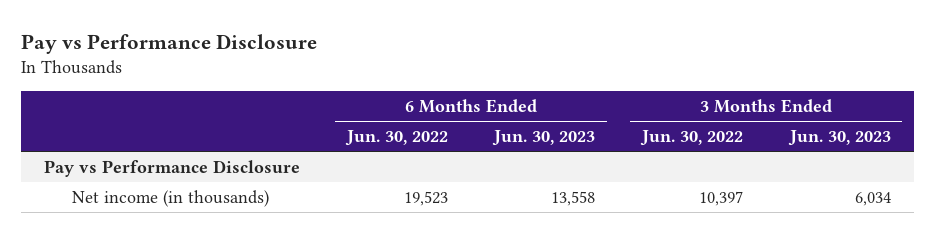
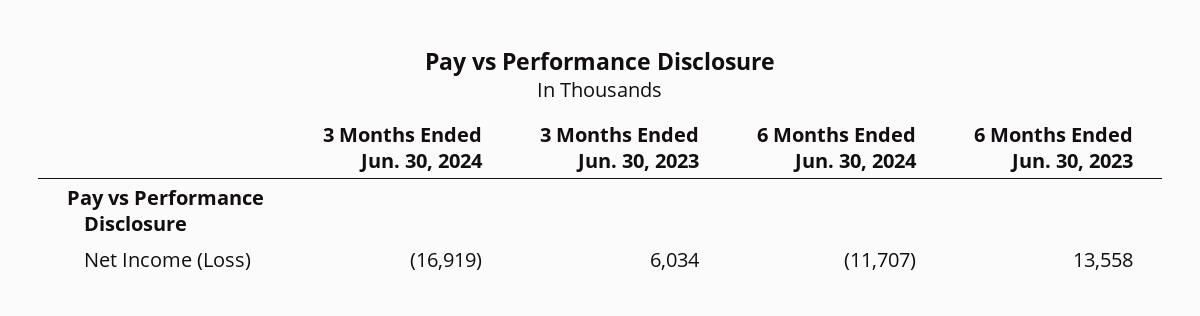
[344,130,448,147] Jun. 30, 2022 -> none
[639,130,743,147] Jun. 30, 2022 -> none
none -> [322,127,483,172] 3 Months Ended Jun. 30, 2024
none -> [756,127,917,172] 6 Months Ended Jun. 30, 2024
[71,189,269,207] Net income (in thousands) -> [83,253,251,271] Net Income (Loss)

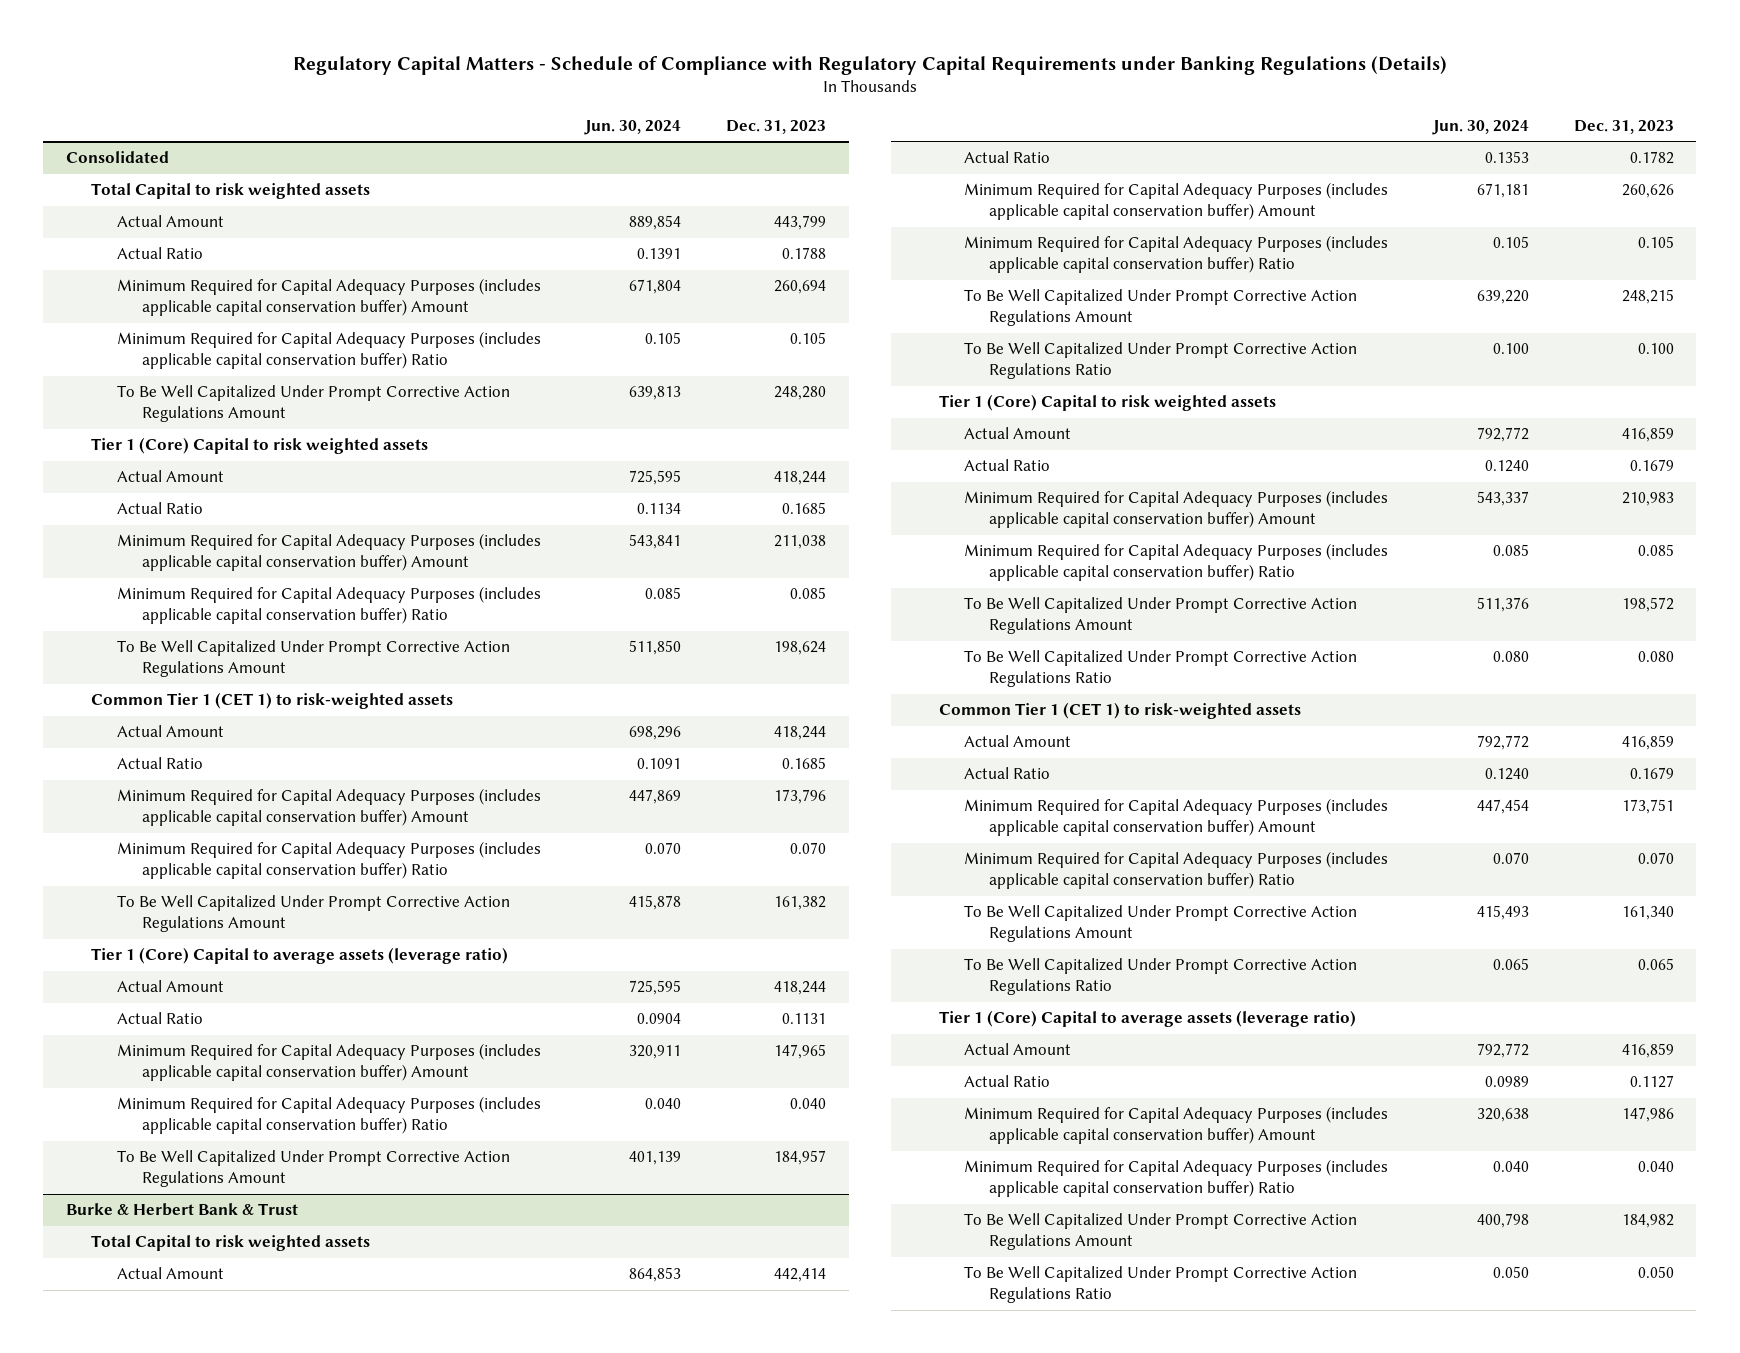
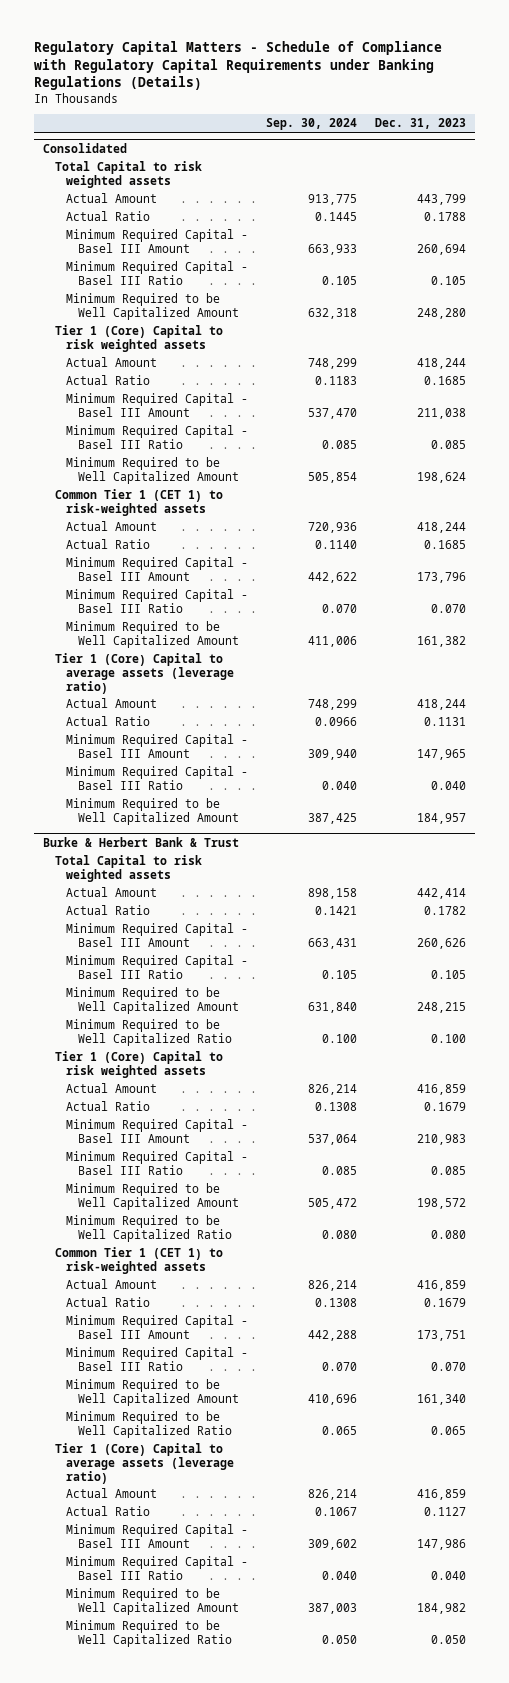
[584,119,682,135] Jun. 30, 2024 -> none
none -> [266,118,358,131] Sep. 30, 2024
[116,278,541,317] Minimum Required for Capital Adequacy Purposes (includes applicable capital conservation buffer) Amount -> [66,229,249,253] Minimum Required Capital - Basel III Amount
[116,331,541,370] Minimum Required for Capital Adequacy Purposes (includes applicable capital conservation buffer) Ratio -> [66,261,249,285] Minimum Required Capital - Basel III Ratio
[116,385,510,423] To Be Well Capitalized Under Prompt Corrective Action Regulations Amount -> [66,293,240,320] Minimum Required to be Well Capitalized Amount
[116,533,541,572] Minimum Required for Capital Adequacy Purposes (includes applicable capital conservation buffer) Amount -> [66,393,249,417] Minimum Required Capital - Basel III Amount
[116,586,541,625] Minimum Required for Capital Adequacy Purposes (includes applicable capital conservation buffer) Ratio -> [66,425,249,449] Minimum Required Capital - Basel III Ratio
[116,640,510,678] To Be Well Capitalized Under Prompt Corrective Action Regulations Amount -> [66,457,240,484] Minimum Required to be Well Capitalized Amount
[116,788,541,827] Minimum Required for Capital Adequacy Purposes (includes applicable capital conservation buffer) Amount -> [66,557,249,581] Minimum Required Capital - Basel III Amount
[116,841,541,880] Minimum Required for Capital Adequacy Purposes (includes applicable capital conservation buffer) Ratio -> [66,589,249,613] Minimum Required Capital - Basel III Ratio
[116,895,510,933] To Be Well Capitalized Under Prompt Corrective Action Regulations Amount -> [66,621,240,648] Minimum Required to be Well Capitalized Amount
[116,1043,541,1082] Minimum Required for Capital Adequacy Purposes (includes applicable capital conservation buffer) Amount -> [66,734,249,758] Minimum Required Capital - Basel III Amount
[116,1096,541,1135] Minimum Required for Capital Adequacy Purposes (includes applicable capital conservation buffer) Ratio -> [66,766,249,790] Minimum Required Capital - Basel III Ratio
[116,1150,510,1188] To Be Well Capitalized Under Prompt Corrective Action Regulations Amount -> [66,798,240,825] Minimum Required to be Well Capitalized Amount
[964,182,1389,221] Minimum Required for Capital Adequacy Purposes (includes applicable capital conservation buffer) Amount -> [66,923,249,947] Minimum Required Capital - Basel III Amount
[964,235,1389,274] Minimum Required for Capital Adequacy Purposes (includes applicable capital conservation buffer) Ratio -> [66,955,249,979] Minimum Required Capital - Basel III Ratio
[964,289,1358,327] To Be Well Capitalized Under Prompt Corrective Action Regulations Amount -> [66,987,240,1014] Minimum Required to be Well Capitalized Amount
[964,342,1358,380] To Be Well Capitalized Under Prompt Corrective Action Regulations Ratio -> [66,1019,233,1046] Minimum Required to be Well Capitalized Ratio
[964,490,1389,529] Minimum Required for Capital Adequacy Purposes (includes applicable capital conservation buffer) Amount -> [66,1119,249,1143] Minimum Required Capital - Basel III Amount
[964,543,1389,582] Minimum Required for Capital Adequacy Purposes (includes applicable capital conservation buffer) Ratio -> [66,1151,249,1175] Minimum Required Capital - Basel III Ratio
[964,597,1358,635] To Be Well Capitalized Under Prompt Corrective Action Regulations Amount -> [66,1183,240,1210] Minimum Required to be Well Capitalized Amount
[964,650,1358,688] To Be Well Capitalized Under Prompt Corrective Action Regulations Ratio -> [66,1215,233,1242] Minimum Required to be Well Capitalized Ratio
[964,798,1389,837] Minimum Required for Capital Adequacy Purposes (includes applicable capital conservation buffer) Amount -> [66,1315,249,1339] Minimum Required Capital - Basel III Amount
[964,851,1389,890] Minimum Required for Capital Adequacy Purposes (includes applicable capital conservation buffer) Ratio -> [66,1347,249,1371] Minimum Required Capital - Basel III Ratio
[964,905,1358,943] To Be Well Capitalized Under Prompt Corrective Action Regulations Amount -> [66,1379,240,1406] Minimum Required to be Well Capitalized Amount
[964,958,1358,996] To Be Well Capitalized Under Prompt Corrective Action Regulations Ratio -> [66,1411,233,1438] Minimum Required to be Well Capitalized Ratio
[964,1106,1389,1145] Minimum Required for Capital Adequacy Purposes (includes applicable capital conservation buffer) Amount -> [66,1524,249,1548] Minimum Required Capital - Basel III Amount
[964,1159,1389,1198] Minimum Required for Capital Adequacy Purposes (includes applicable capital conservation buffer) Ratio -> [66,1556,249,1580] Minimum Required Capital - Basel III Ratio
[964,1213,1358,1251] To Be Well Capitalized Under Prompt Corrective Action Regulations Amount -> [66,1588,240,1615] Minimum Required to be Well Capitalized Amount
[964,1266,1358,1304] To Be Well Capitalized Under Prompt Corrective Action Regulations Ratio -> [66,1620,233,1647] Minimum Required to be Well Capitalized Ratio

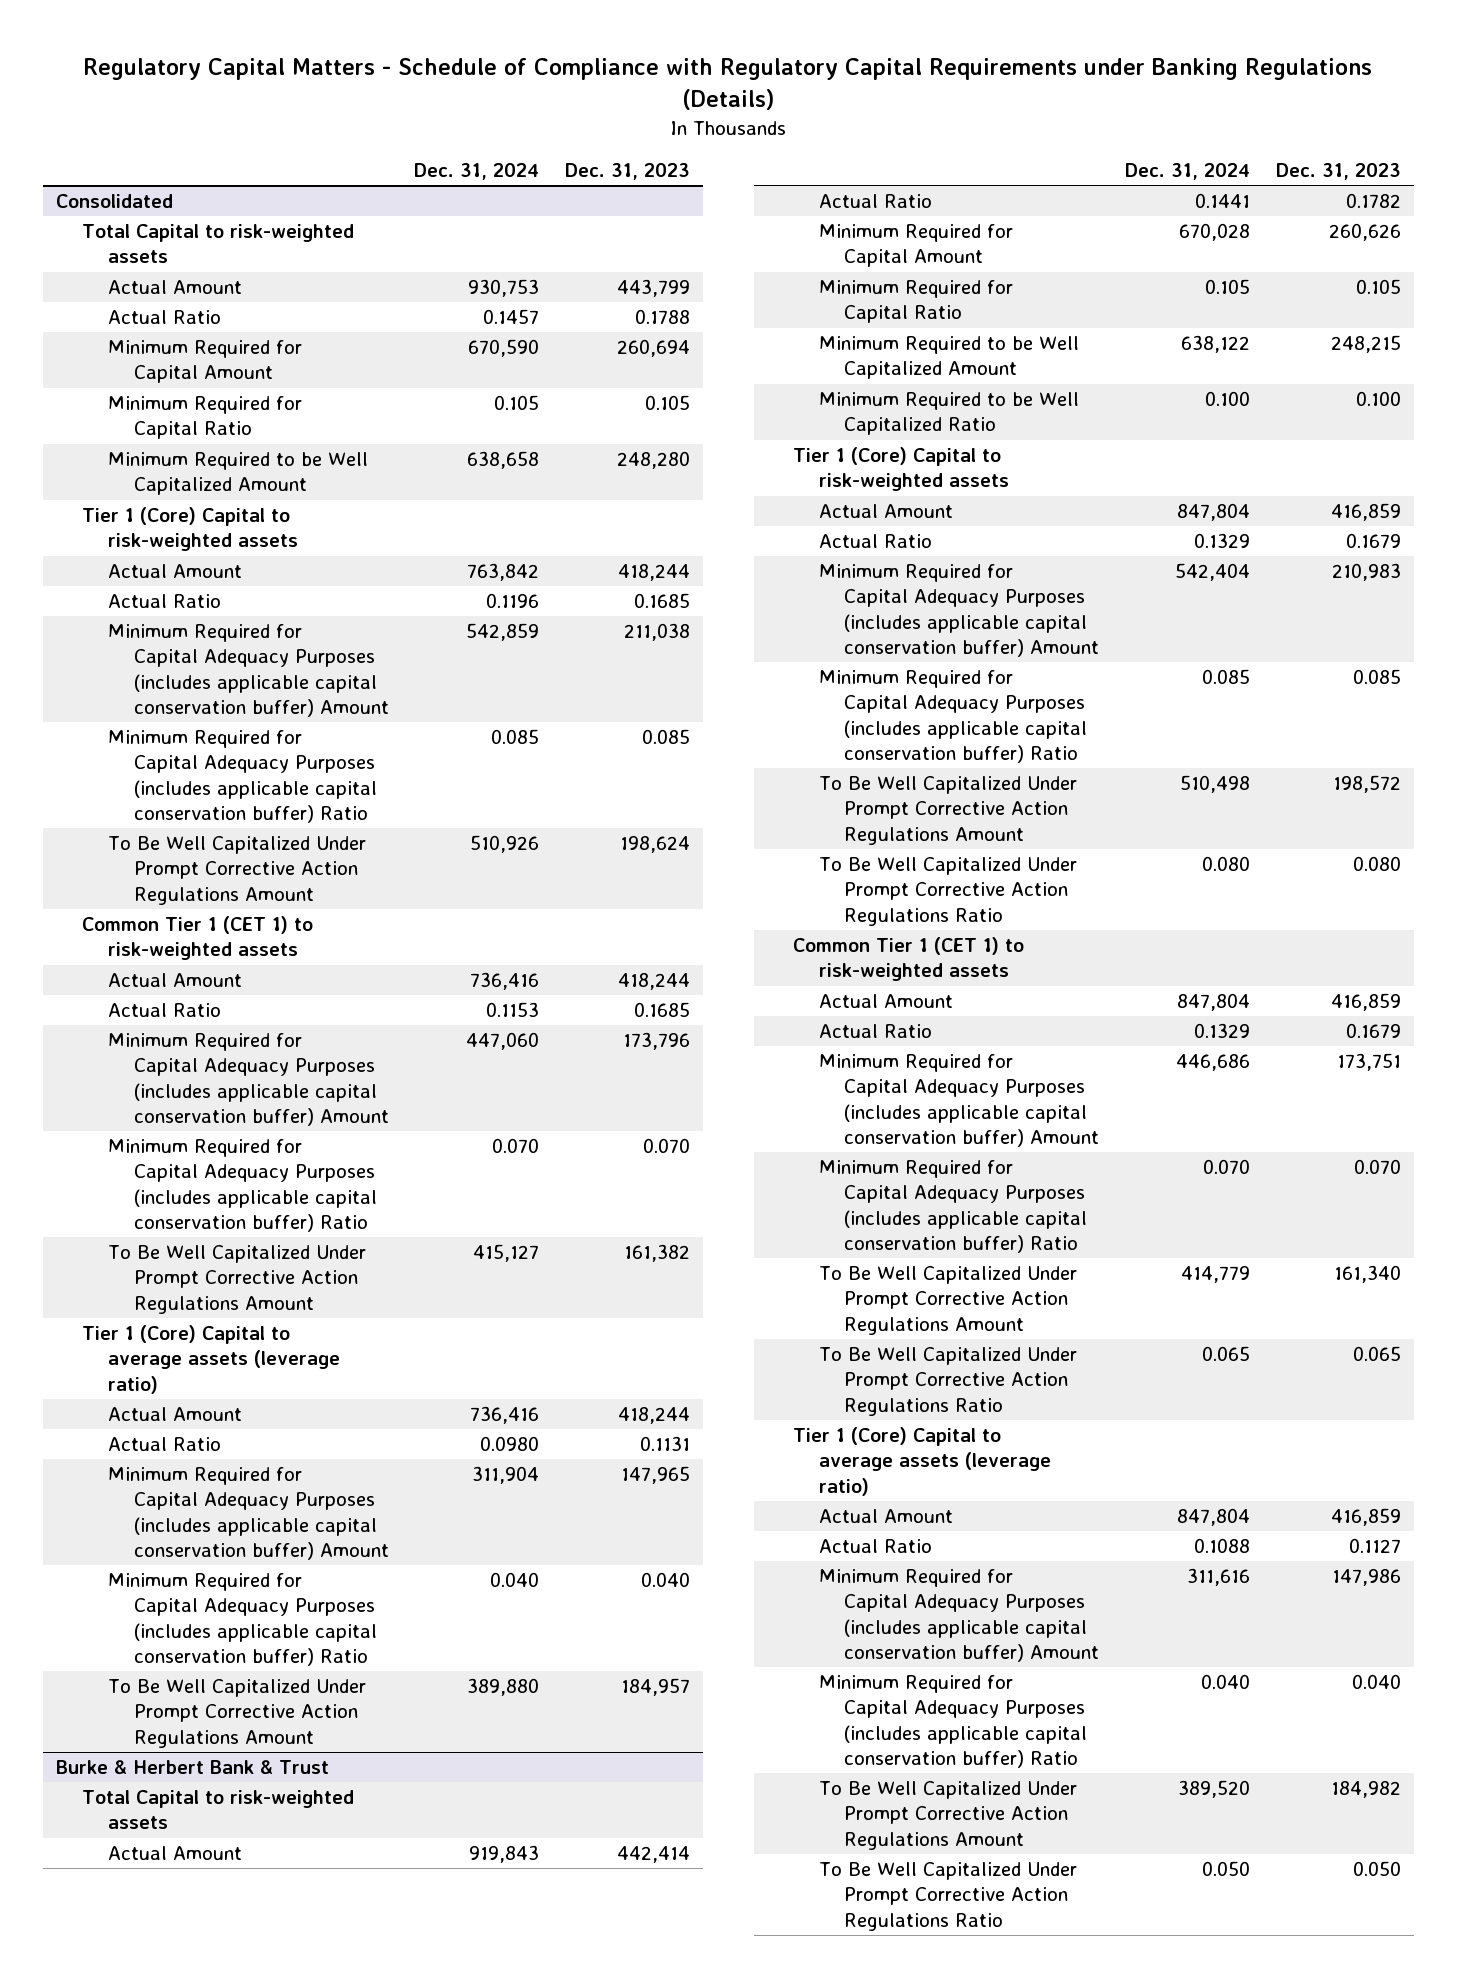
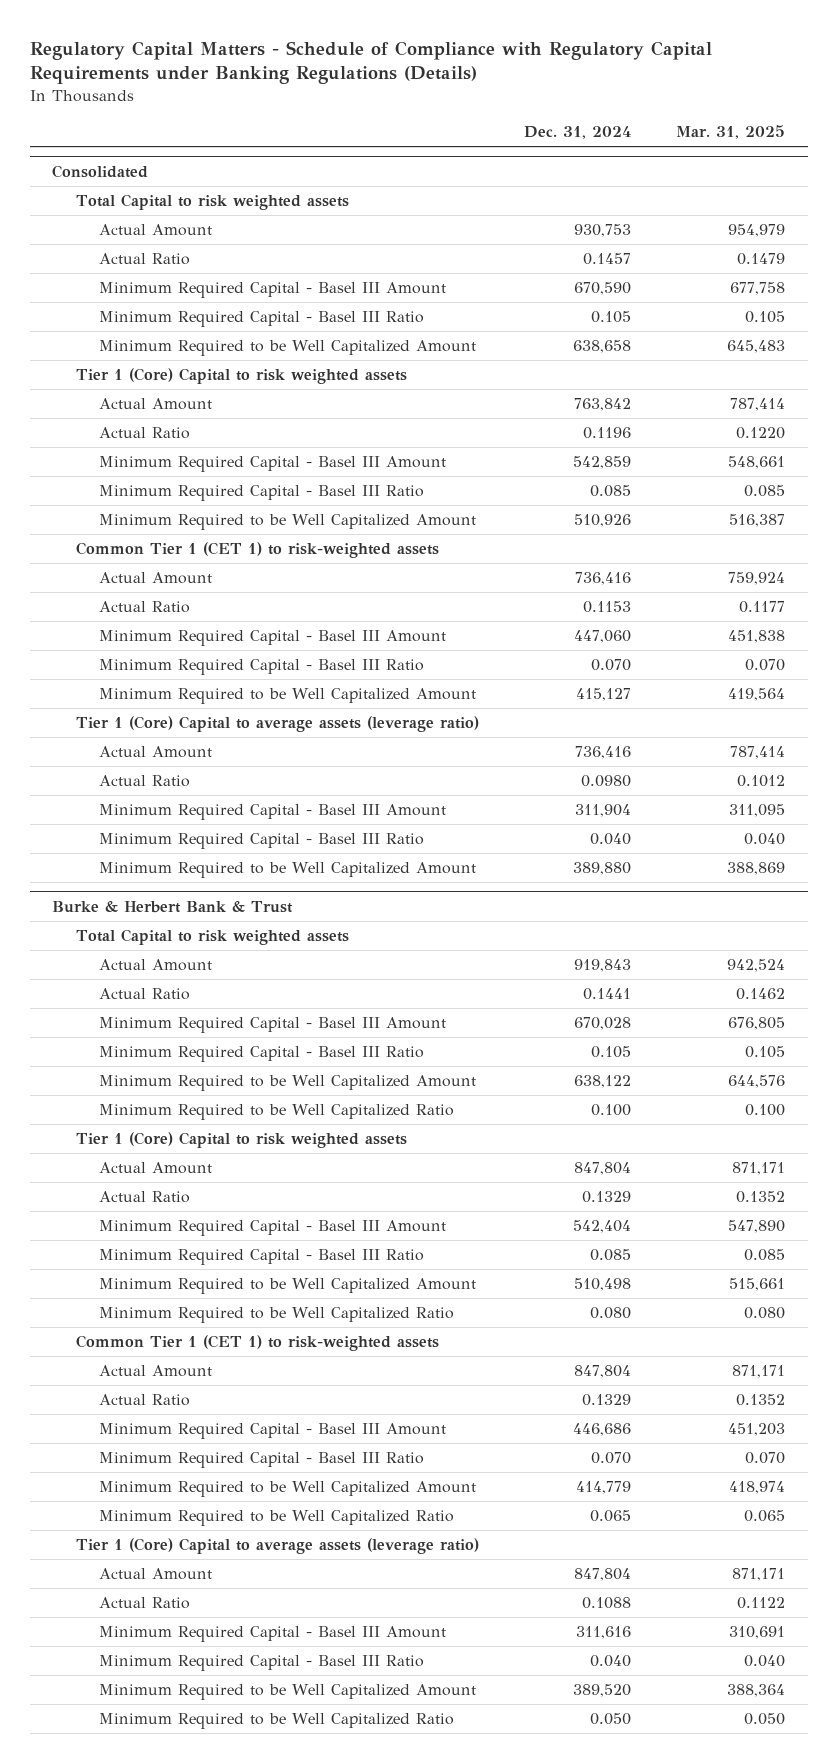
[565,163,691,181] Dec. 31, 2023 -> none
none -> [676,125,786,140] Mar. 31, 2025
[82,224,355,264] Total Capital to risk-weighted assets -> [75,194,349,211] Total Capital to risk weighted assets
[107,340,302,384] Minimum Required for Capital Amount -> [98,282,446,299] Minimum Required Capital - Basel III Amount
[107,396,302,440] Minimum Required for Capital Ratio -> [98,311,424,328] Minimum Required Capital - Basel III Ratio
[82,507,298,552] Tier 1 (Core) Capital to risk-weighted assets -> [75,368,407,385] Tier 1 (Core) Capital to risk weighted assets
[107,624,389,718] Minimum Required for Capital Adequacy Purposes (includes applicable capital conservation buffer) Amount -> [98,456,446,473] Minimum Required Capital - Basel III Amount
[107,730,377,824] Minimum Required for Capital Adequacy Purposes (includes applicable capital conservation buffer) Ratio -> [98,485,424,502] Minimum Required Capital - Basel III Ratio
[107,836,366,905] To Be Well Capitalized Under Prompt Corrective Action Regulations Amount -> [98,514,476,531] Minimum Required to be Well Capitalized Amount
[107,1033,389,1127] Minimum Required for Capital Adequacy Purposes (includes applicable capital conservation buffer) Amount -> [98,630,446,647] Minimum Required Capital - Basel III Amount
[107,1139,377,1233] Minimum Required for Capital Adequacy Purposes (includes applicable capital conservation buffer) Ratio -> [98,659,424,676] Minimum Required Capital - Basel III Ratio
[107,1245,366,1314] To Be Well Capitalized Under Prompt Corrective Action Regulations Amount -> [98,688,476,705] Minimum Required to be Well Capitalized Amount
[107,1467,389,1561] Minimum Required for Capital Adequacy Purposes (includes applicable capital conservation buffer) Amount -> [98,804,446,821] Minimum Required Capital - Basel III Amount
[107,1573,377,1667] Minimum Required for Capital Adequacy Purposes (includes applicable capital conservation buffer) Ratio -> [98,833,424,850] Minimum Required Capital - Basel III Ratio
[107,1679,366,1748] To Be Well Capitalized Under Prompt Corrective Action Regulations Amount -> [98,862,476,879] Minimum Required to be Well Capitalized Amount
[82,1790,355,1830] Total Capital to risk-weighted assets -> [75,929,349,946] Total Capital to risk weighted assets
[818,224,1013,268] Minimum Required for Capital Amount -> [98,1017,446,1034] Minimum Required Capital - Basel III Amount
[818,280,1013,324] Minimum Required for Capital Ratio -> [98,1046,424,1063] Minimum Required Capital - Basel III Ratio
[792,447,1009,492] Tier 1 (Core) Capital to risk-weighted assets -> [75,1132,407,1149] Tier 1 (Core) Capital to risk weighted assets
[818,564,1100,658] Minimum Required for Capital Adequacy Purposes (includes applicable capital conservation buffer) Amount -> [98,1220,446,1237] Minimum Required Capital - Basel III Amount
[818,670,1088,764] Minimum Required for Capital Adequacy Purposes (includes applicable capital conservation buffer) Ratio -> [98,1249,424,1266] Minimum Required Capital - Basel III Ratio
[818,776,1077,845] To Be Well Capitalized Under Prompt Corrective Action Regulations Amount -> [98,1278,476,1295] Minimum Required to be Well Capitalized Amount
[818,857,1077,926] To Be Well Capitalized Under Prompt Corrective Action Regulations Ratio -> [98,1307,454,1324] Minimum Required to be Well Capitalized Ratio
[818,1054,1100,1148] Minimum Required for Capital Adequacy Purposes (includes applicable capital conservation buffer) Amount -> [98,1423,446,1440] Minimum Required Capital - Basel III Amount
[818,1160,1088,1254] Minimum Required for Capital Adequacy Purposes (includes applicable capital conservation buffer) Ratio -> [98,1452,424,1469] Minimum Required Capital - Basel III Ratio
[818,1266,1077,1335] To Be Well Capitalized Under Prompt Corrective Action Regulations Amount -> [98,1481,476,1498] Minimum Required to be Well Capitalized Amount
[818,1347,1077,1416] To Be Well Capitalized Under Prompt Corrective Action Regulations Ratio -> [98,1510,454,1527] Minimum Required to be Well Capitalized Ratio
[818,1569,1100,1663] Minimum Required for Capital Adequacy Purposes (includes applicable capital conservation buffer) Amount -> [98,1626,446,1643] Minimum Required Capital - Basel III Amount
[818,1675,1088,1769] Minimum Required for Capital Adequacy Purposes (includes applicable capital conservation buffer) Ratio -> [98,1655,424,1672] Minimum Required Capital - Basel III Ratio
[818,1781,1077,1850] To Be Well Capitalized Under Prompt Corrective Action Regulations Amount -> [98,1684,476,1701] Minimum Required to be Well Capitalized Amount
[818,1862,1077,1931] To Be Well Capitalized Under Prompt Corrective Action Regulations Ratio -> [98,1713,454,1730] Minimum Required to be Well Capitalized Ratio

